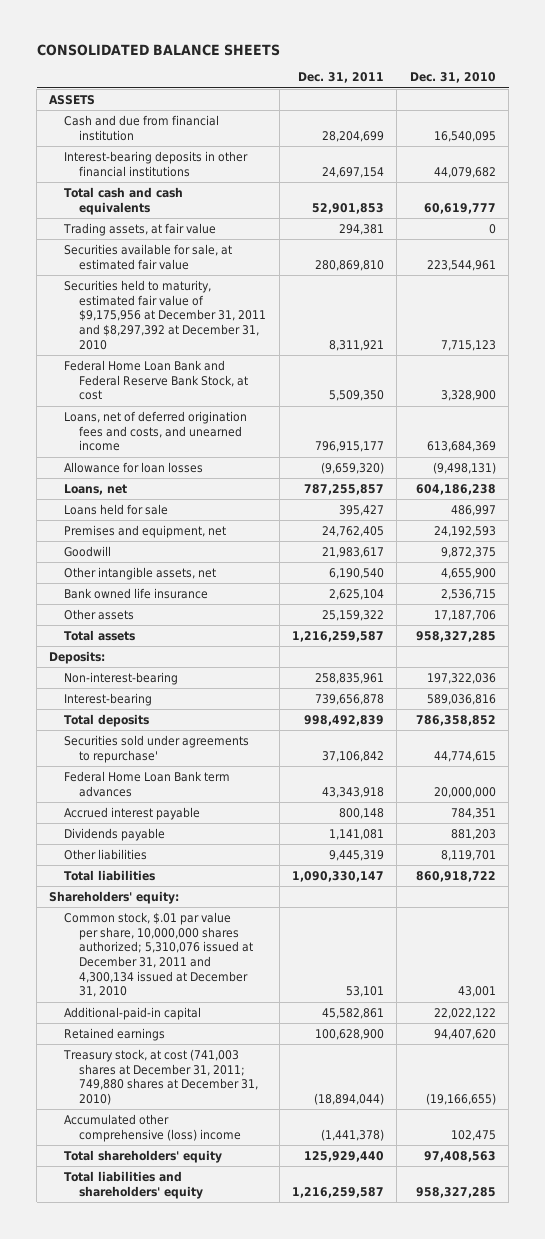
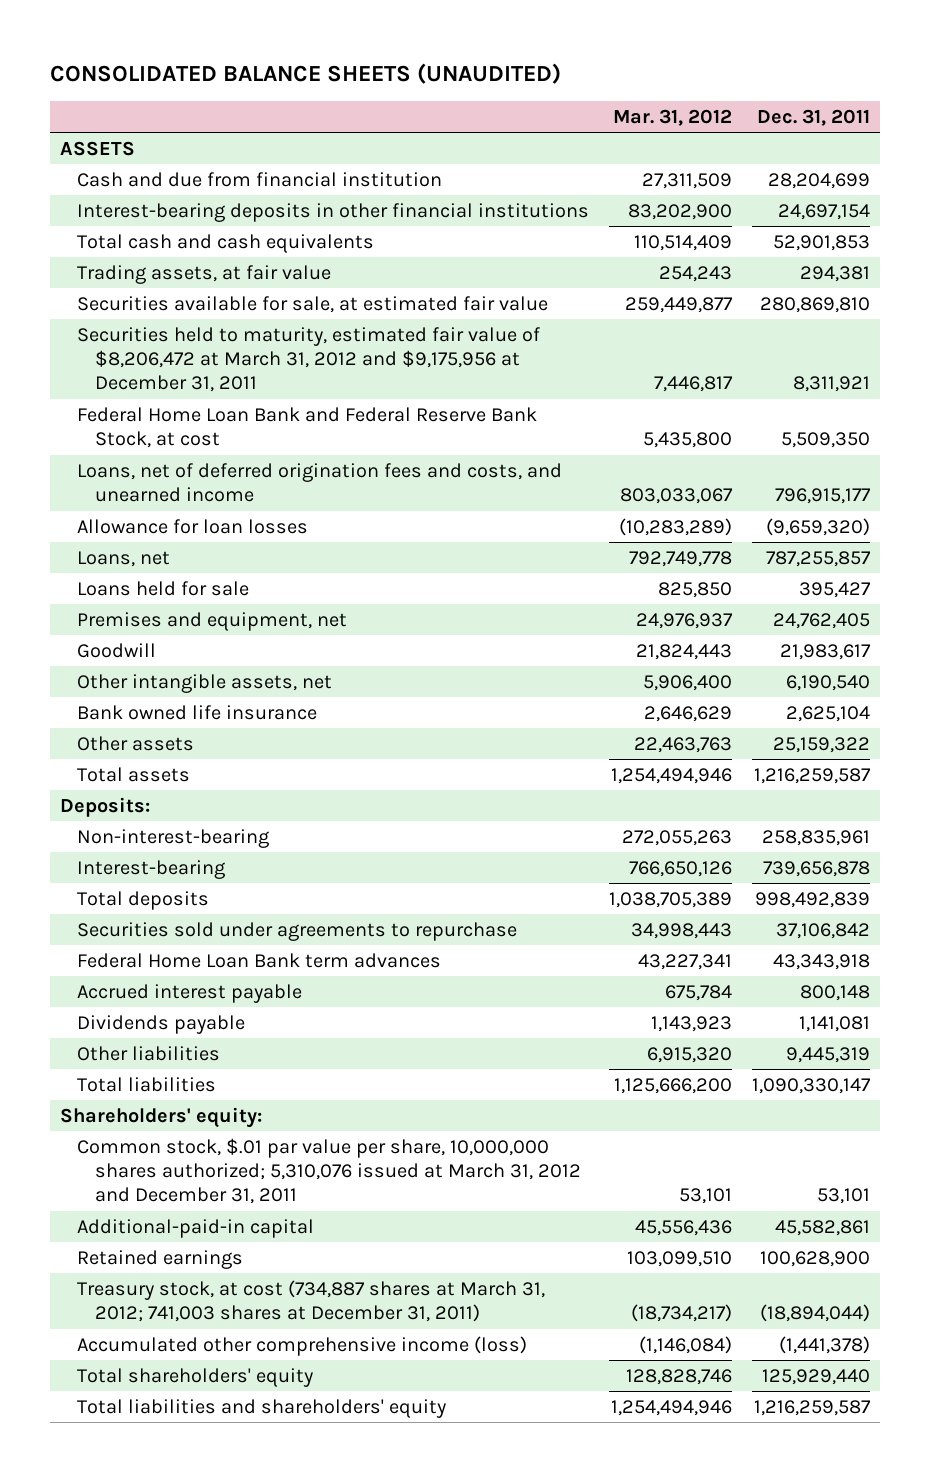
[36,43,280,56] CONSOLIDATED BALANCE SHEETS -> [50,63,562,85] CONSOLIDATED BALANCE SHEETS (UNAUDITED)
[409,72,496,84] Dec. 31, 2010 -> none
none -> [613,109,733,127] Mar. 31, 2012
[64,279,267,350] Securities held to maturity, estimated fair value of $9,175,956 at December 31, 2011 and $8,297,392 at December 31, 2010 -> [77,327,541,393] Securities held to maturity, estimated fair value of $8,206,472 at March 31, 2012 and $9,175,956 at December 31, 2011
[64,734,250,763] Securities sold under agreements to repurchase' -> [77,922,518,942] Securities sold under agreements to repurchase
[64,911,254,998] Common stock, $.01 par value per share, 10,000,000 shares authorized; 5,310,076 issued at December 31, 2011 and 4,300,134 issued at December 31, 2010 -> [77,1138,581,1205] Common stock, $.01 par value per share, 10,000,000 shares authorized; 5,310,076 issued at March 31, 2012 and December 31, 2011
[63,1048,259,1106] Treasury stock, at cost (741,003 shares at December 31, 2011; 749,880 shares at December 31, 2010) -> [77,1280,546,1323] Treasury stock, at cost (734,887 shares at March 31, 2012; 741,003 shares at December 31, 2011)
[64,1113,242,1142] Accumulated other comprehensive (loss) income -> [77,1336,528,1357] Accumulated other comprehensive income (loss)

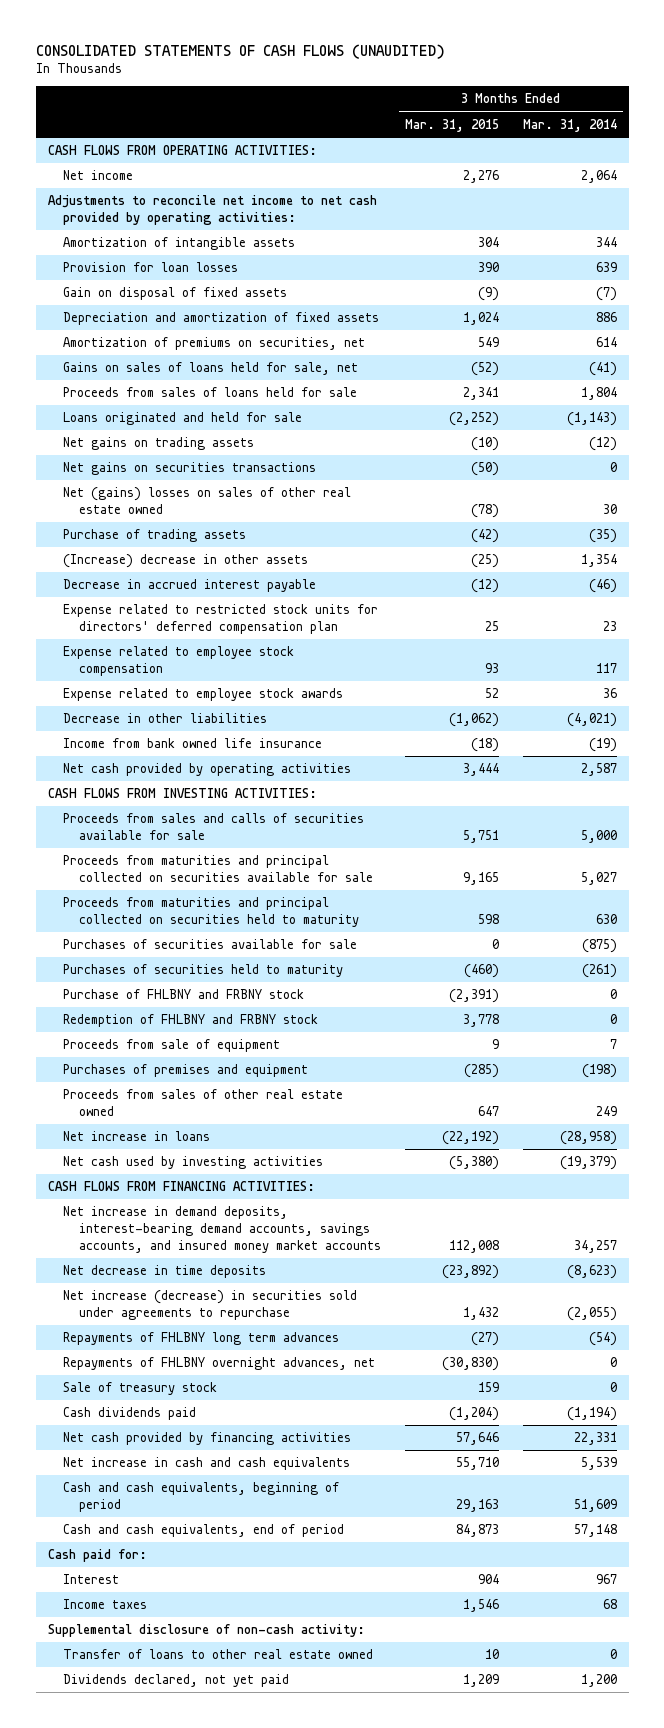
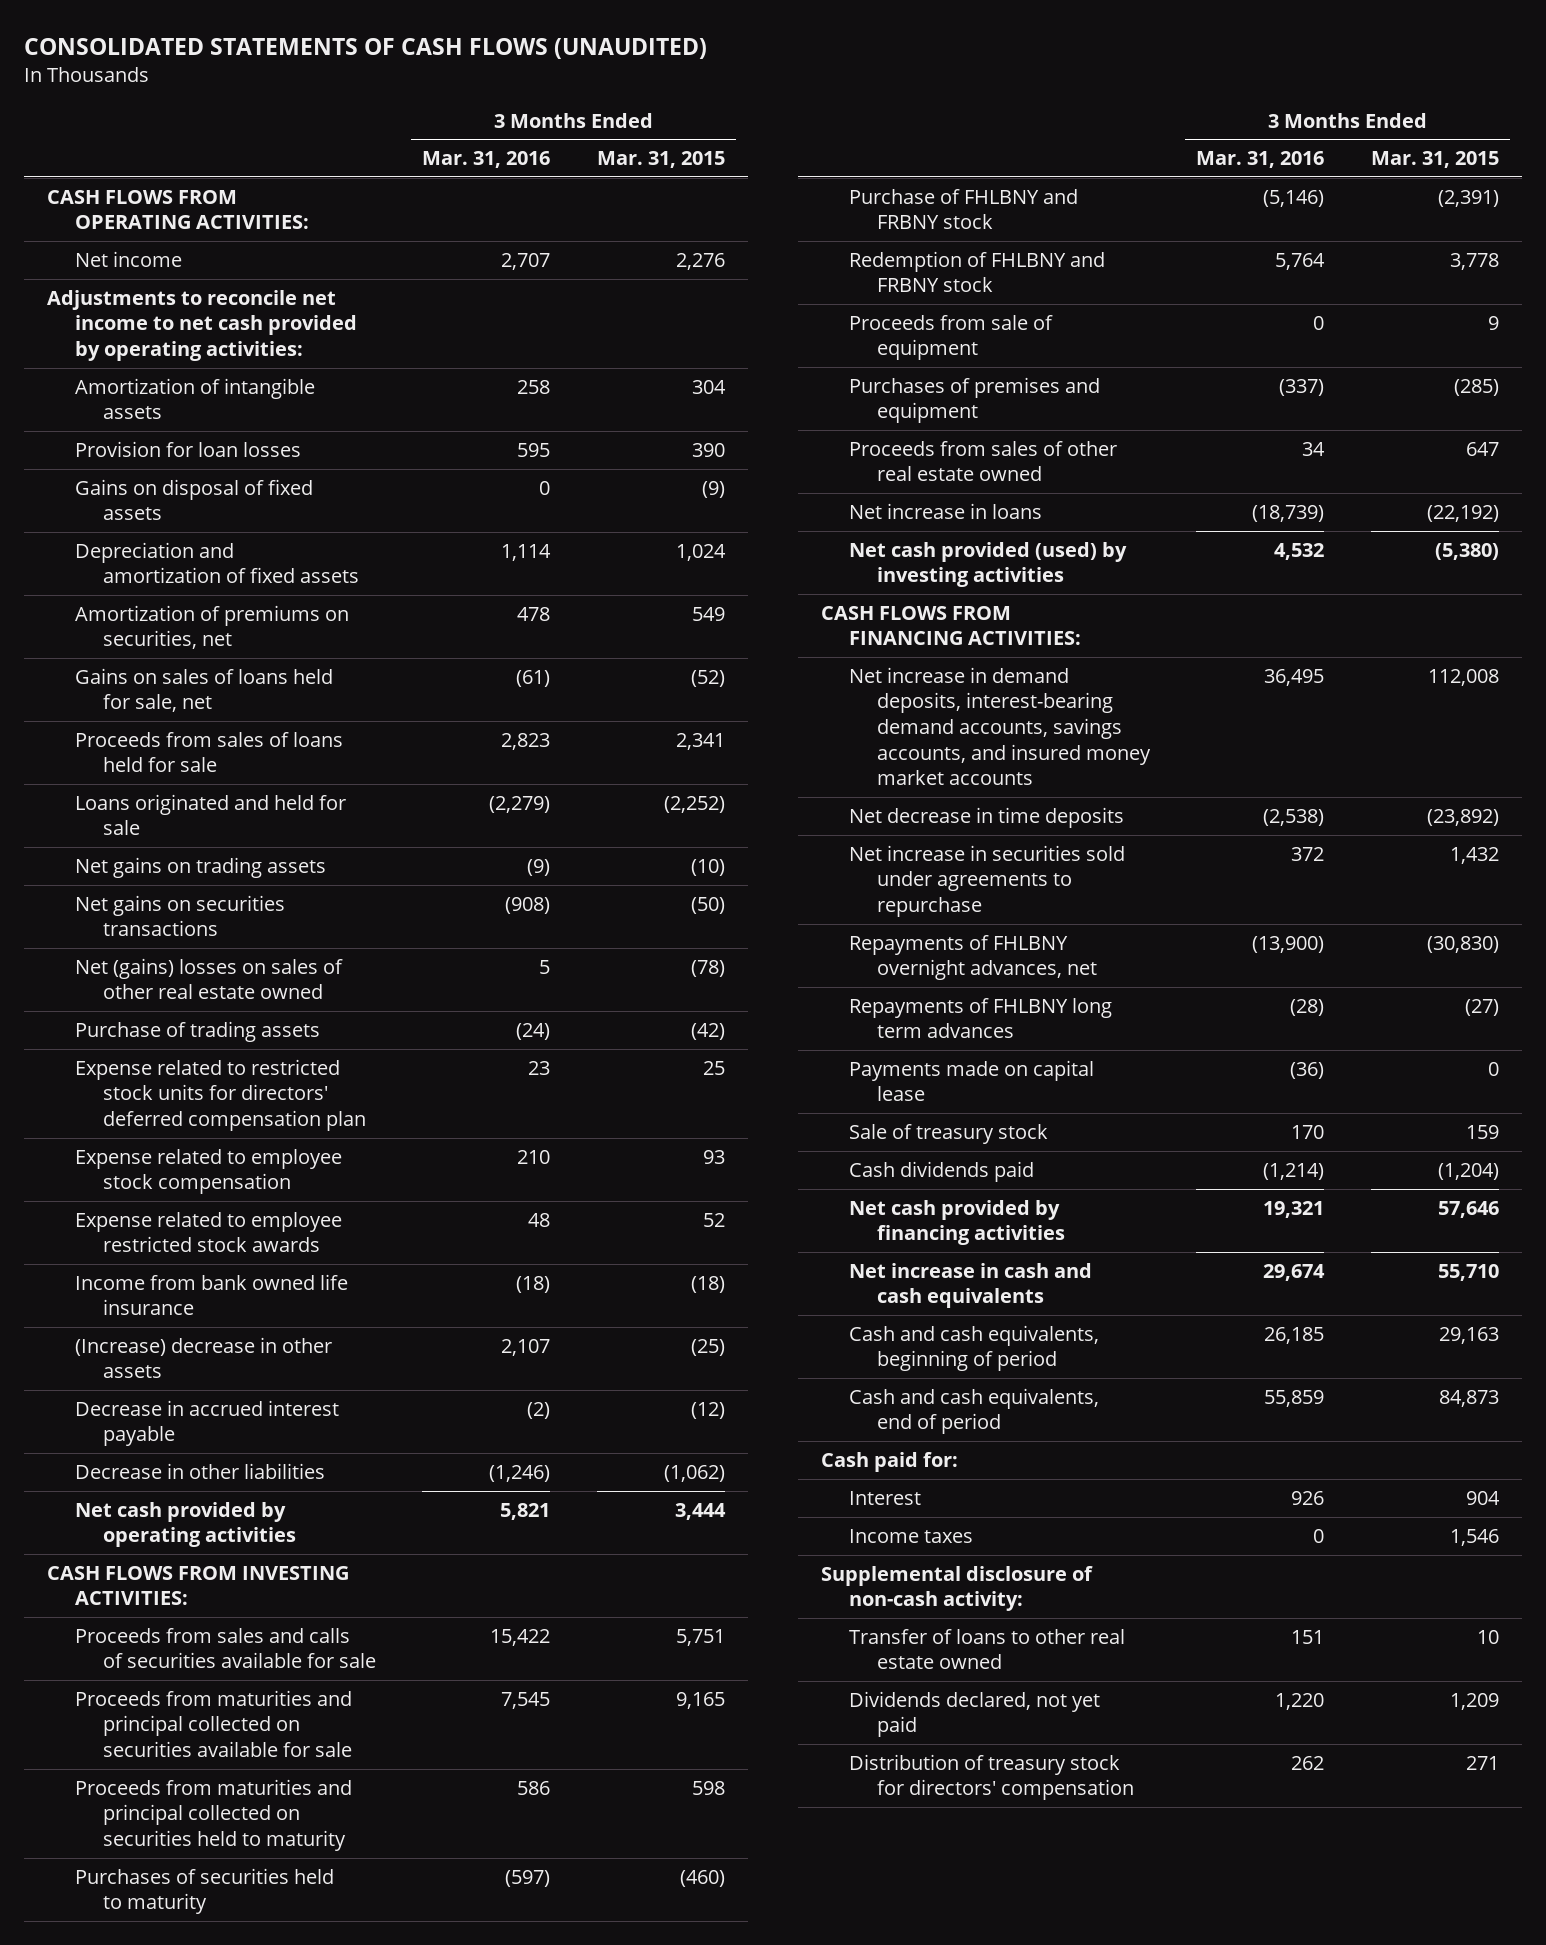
[522,118,617,132] Mar. 31, 2014 -> none
none -> [422,151,551,169] Mar. 31, 2016
[63,287,288,301] Gain on disposal of fixed assets -> [75,478,314,521] Gains on disposal of fixed assets
[63,688,344,702] Expense related to employee stock awards -> [75,1211,343,1253] Expense related to employee restricted stock awards
[63,554,309,569] (Increase) decrease in other assets -> [75,1336,333,1379] (Increase) decrease in other assets
[63,579,317,593] Decrease in accrued interest payable -> [75,1399,340,1447] Decrease in accrued interest payable
[63,713,268,724] Decrease in other liabilities -> [75,1462,326,1479] Decrease in other liabilities
[63,939,358,950] Purchases of securities available for sale -> none
[63,1156,324,1170] Net cash used by investing activities -> [848,541,1127,588] Net cash provided (used) by investing activities
[63,1290,358,1320] Net increase (decrease) in securities sold under agreements to repurchase -> [848,844,1125,918] Net increase in securities sold under agreements to repurchase
[63,1332,340,1346] Repayments of FHLBNY long term advances -> [848,997,1112,1039] Repayments of FHLBNY long term advances
none -> [848,1059,1094,1102] Payments made on capital lease
none -> [848,1753,1134,1801] Distribution of treasury stock for directors' compensation

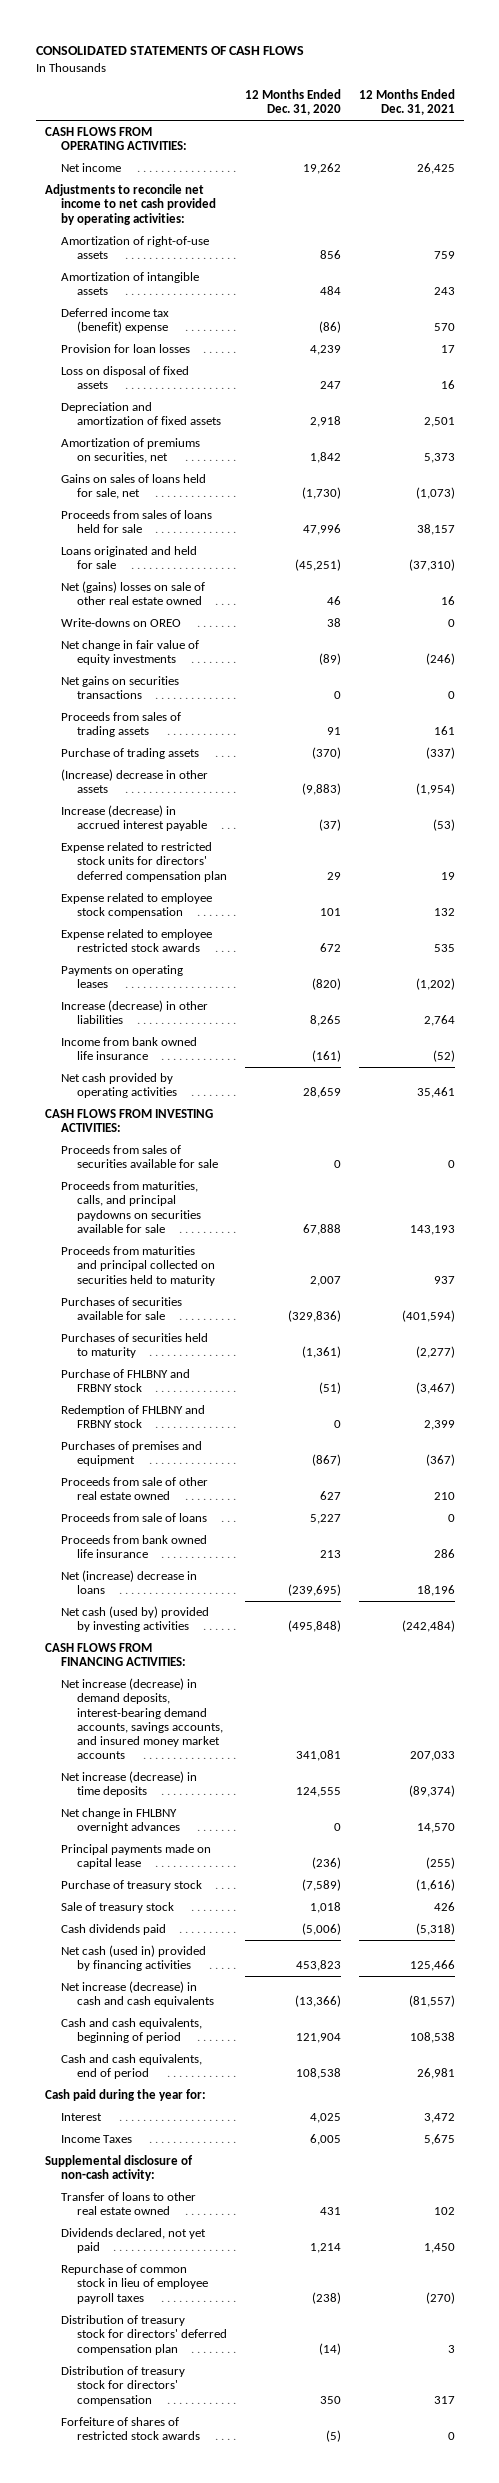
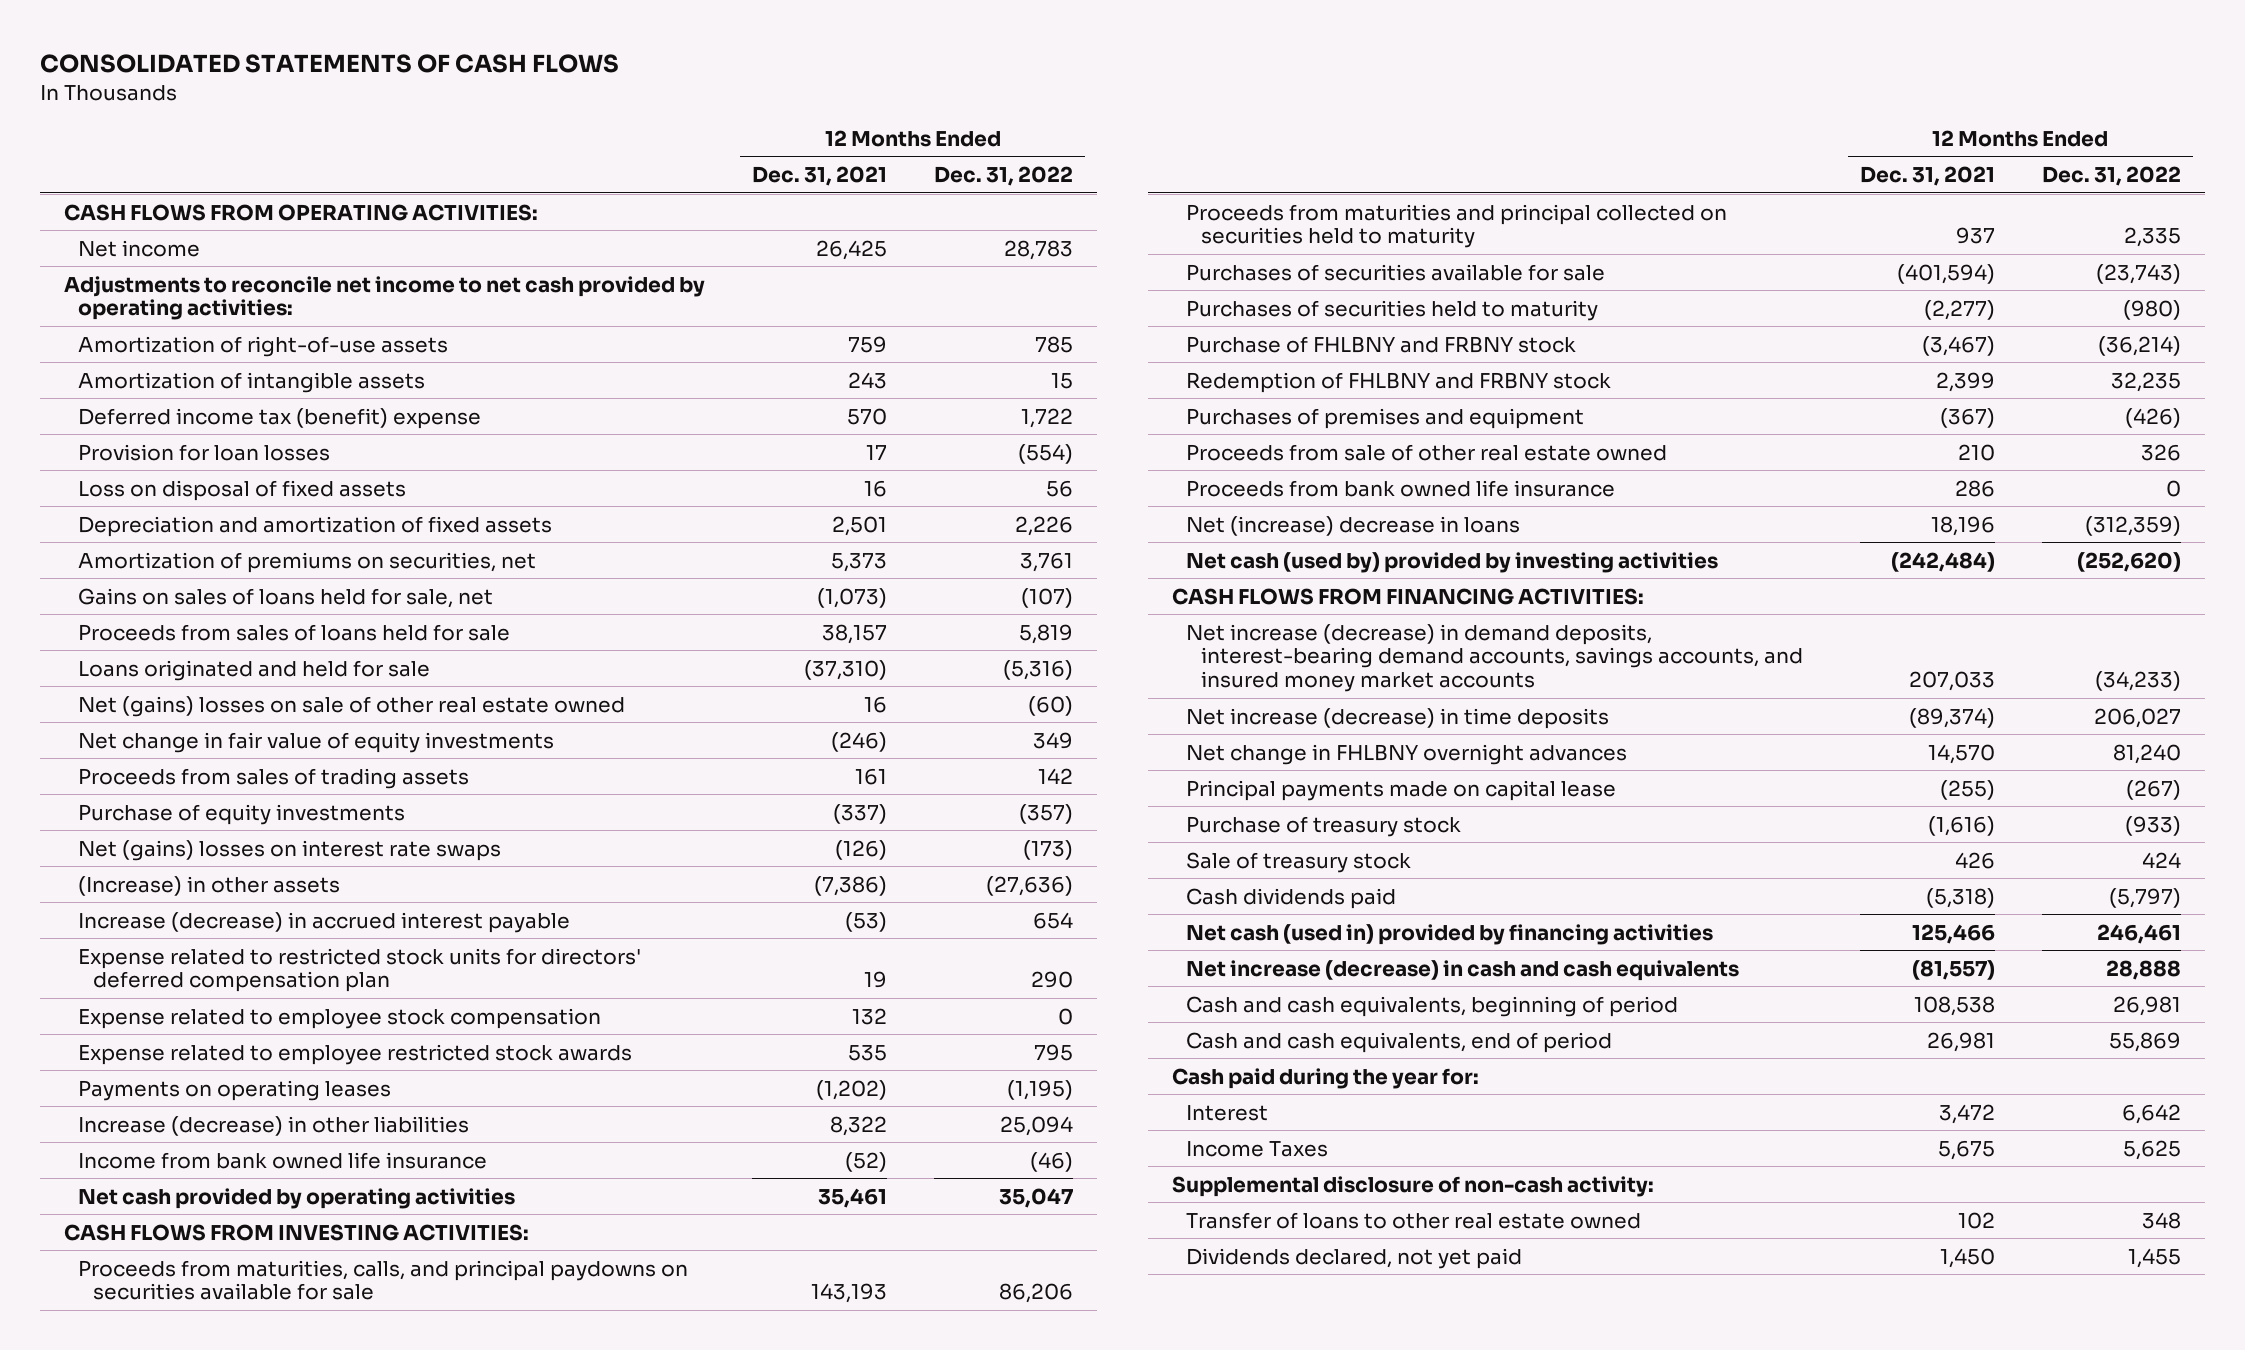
[245,88,342,116] 12 Months Ended Dec. 31, 2020 -> none
none -> [934,166,1074,187] Dec. 31, 2022
[61,618,182,628] Write-downs on OREO -> none
[61,676,180,700] Net gains on securities transactions -> none
[61,748,200,760] Purchase of trading assets -> [78,803,406,825] Purchase of equity investments
none -> [78,839,502,861] Net (gains) losses on interest rate swaps
[61,769,209,794] (Increase) decrease in other assets -> [78,875,341,896] (Increase) in other assets
[415,783,455,796] (1,954) -> [813,875,887,896] (7,386)
[423,1015,455,1027] 2,764 -> [829,1115,887,1136] 8,322
[61,1145,219,1169] Proceeds from sales of securities available for sale -> none
[61,1513,208,1523] Proceeds from sale of loans -> none
[61,2264,209,2304] Repurchase of common stock in lieu of employee payroll taxes -> none
[61,2315,228,2355] Distribution of treasury stock for directors' deferred compensation plan -> none
[61,2366,186,2406] Distribution of treasury stock for directors' compensation -> none
[61,2417,201,2441] Forfeiture of shares of restricted stock awards -> none

